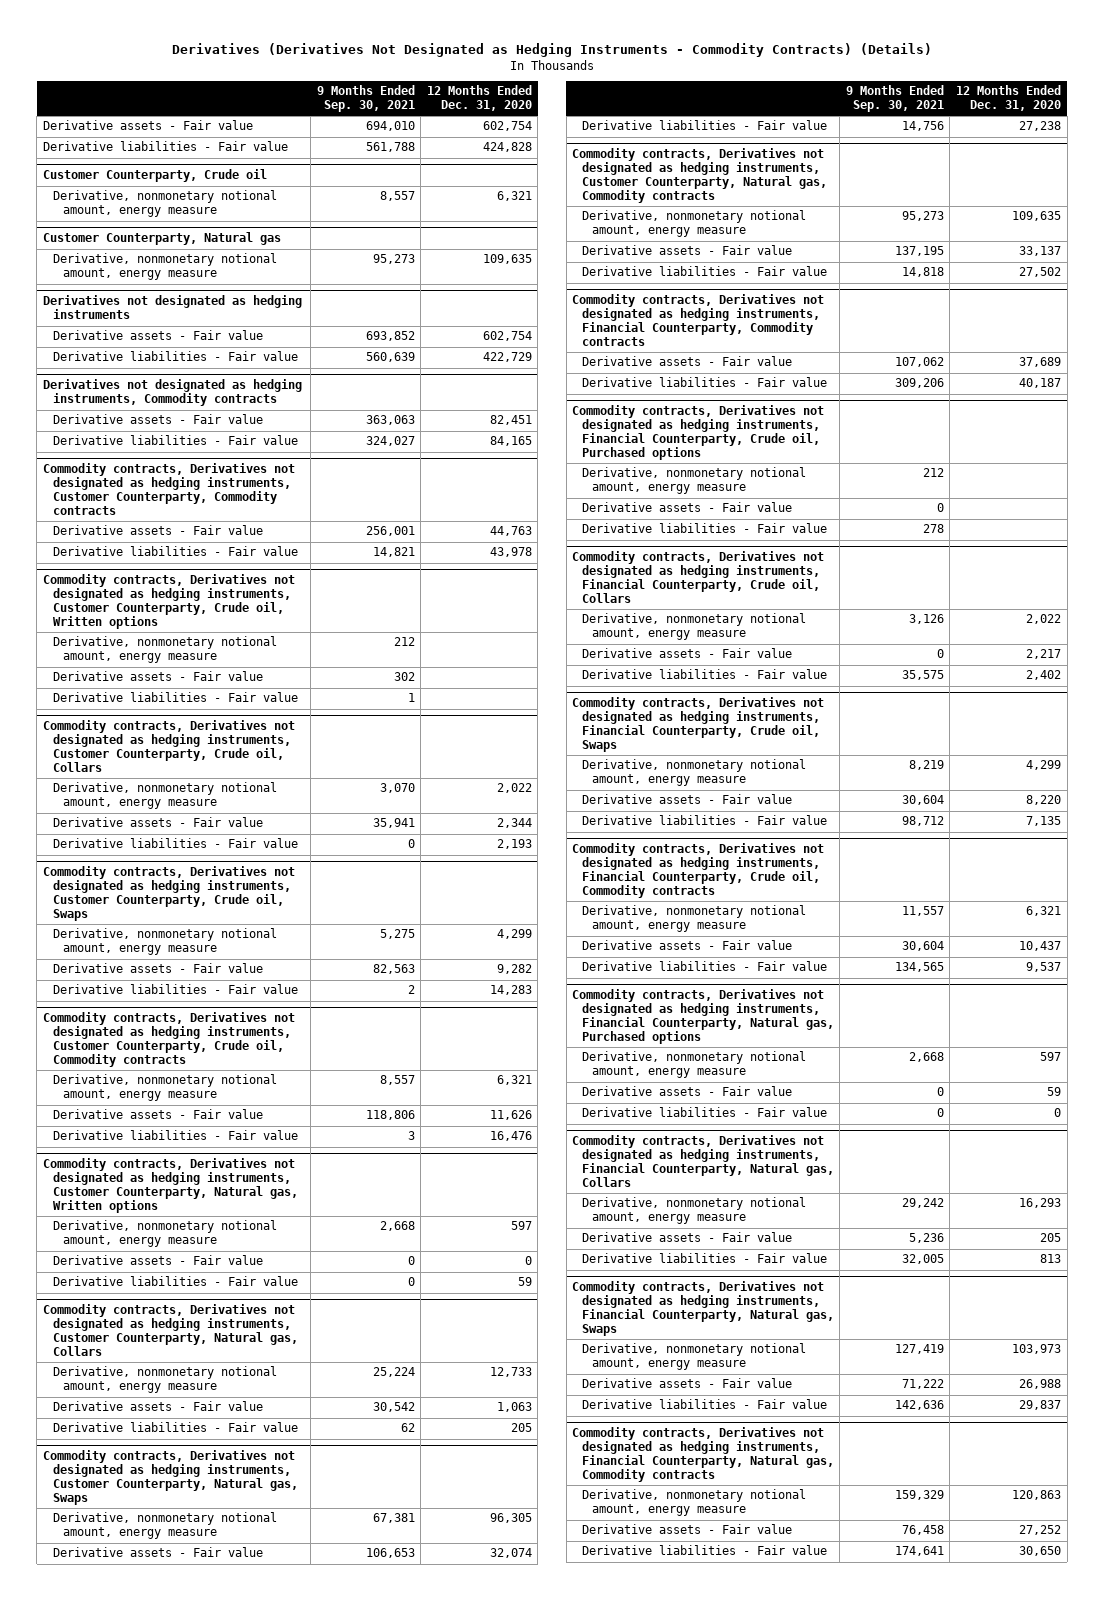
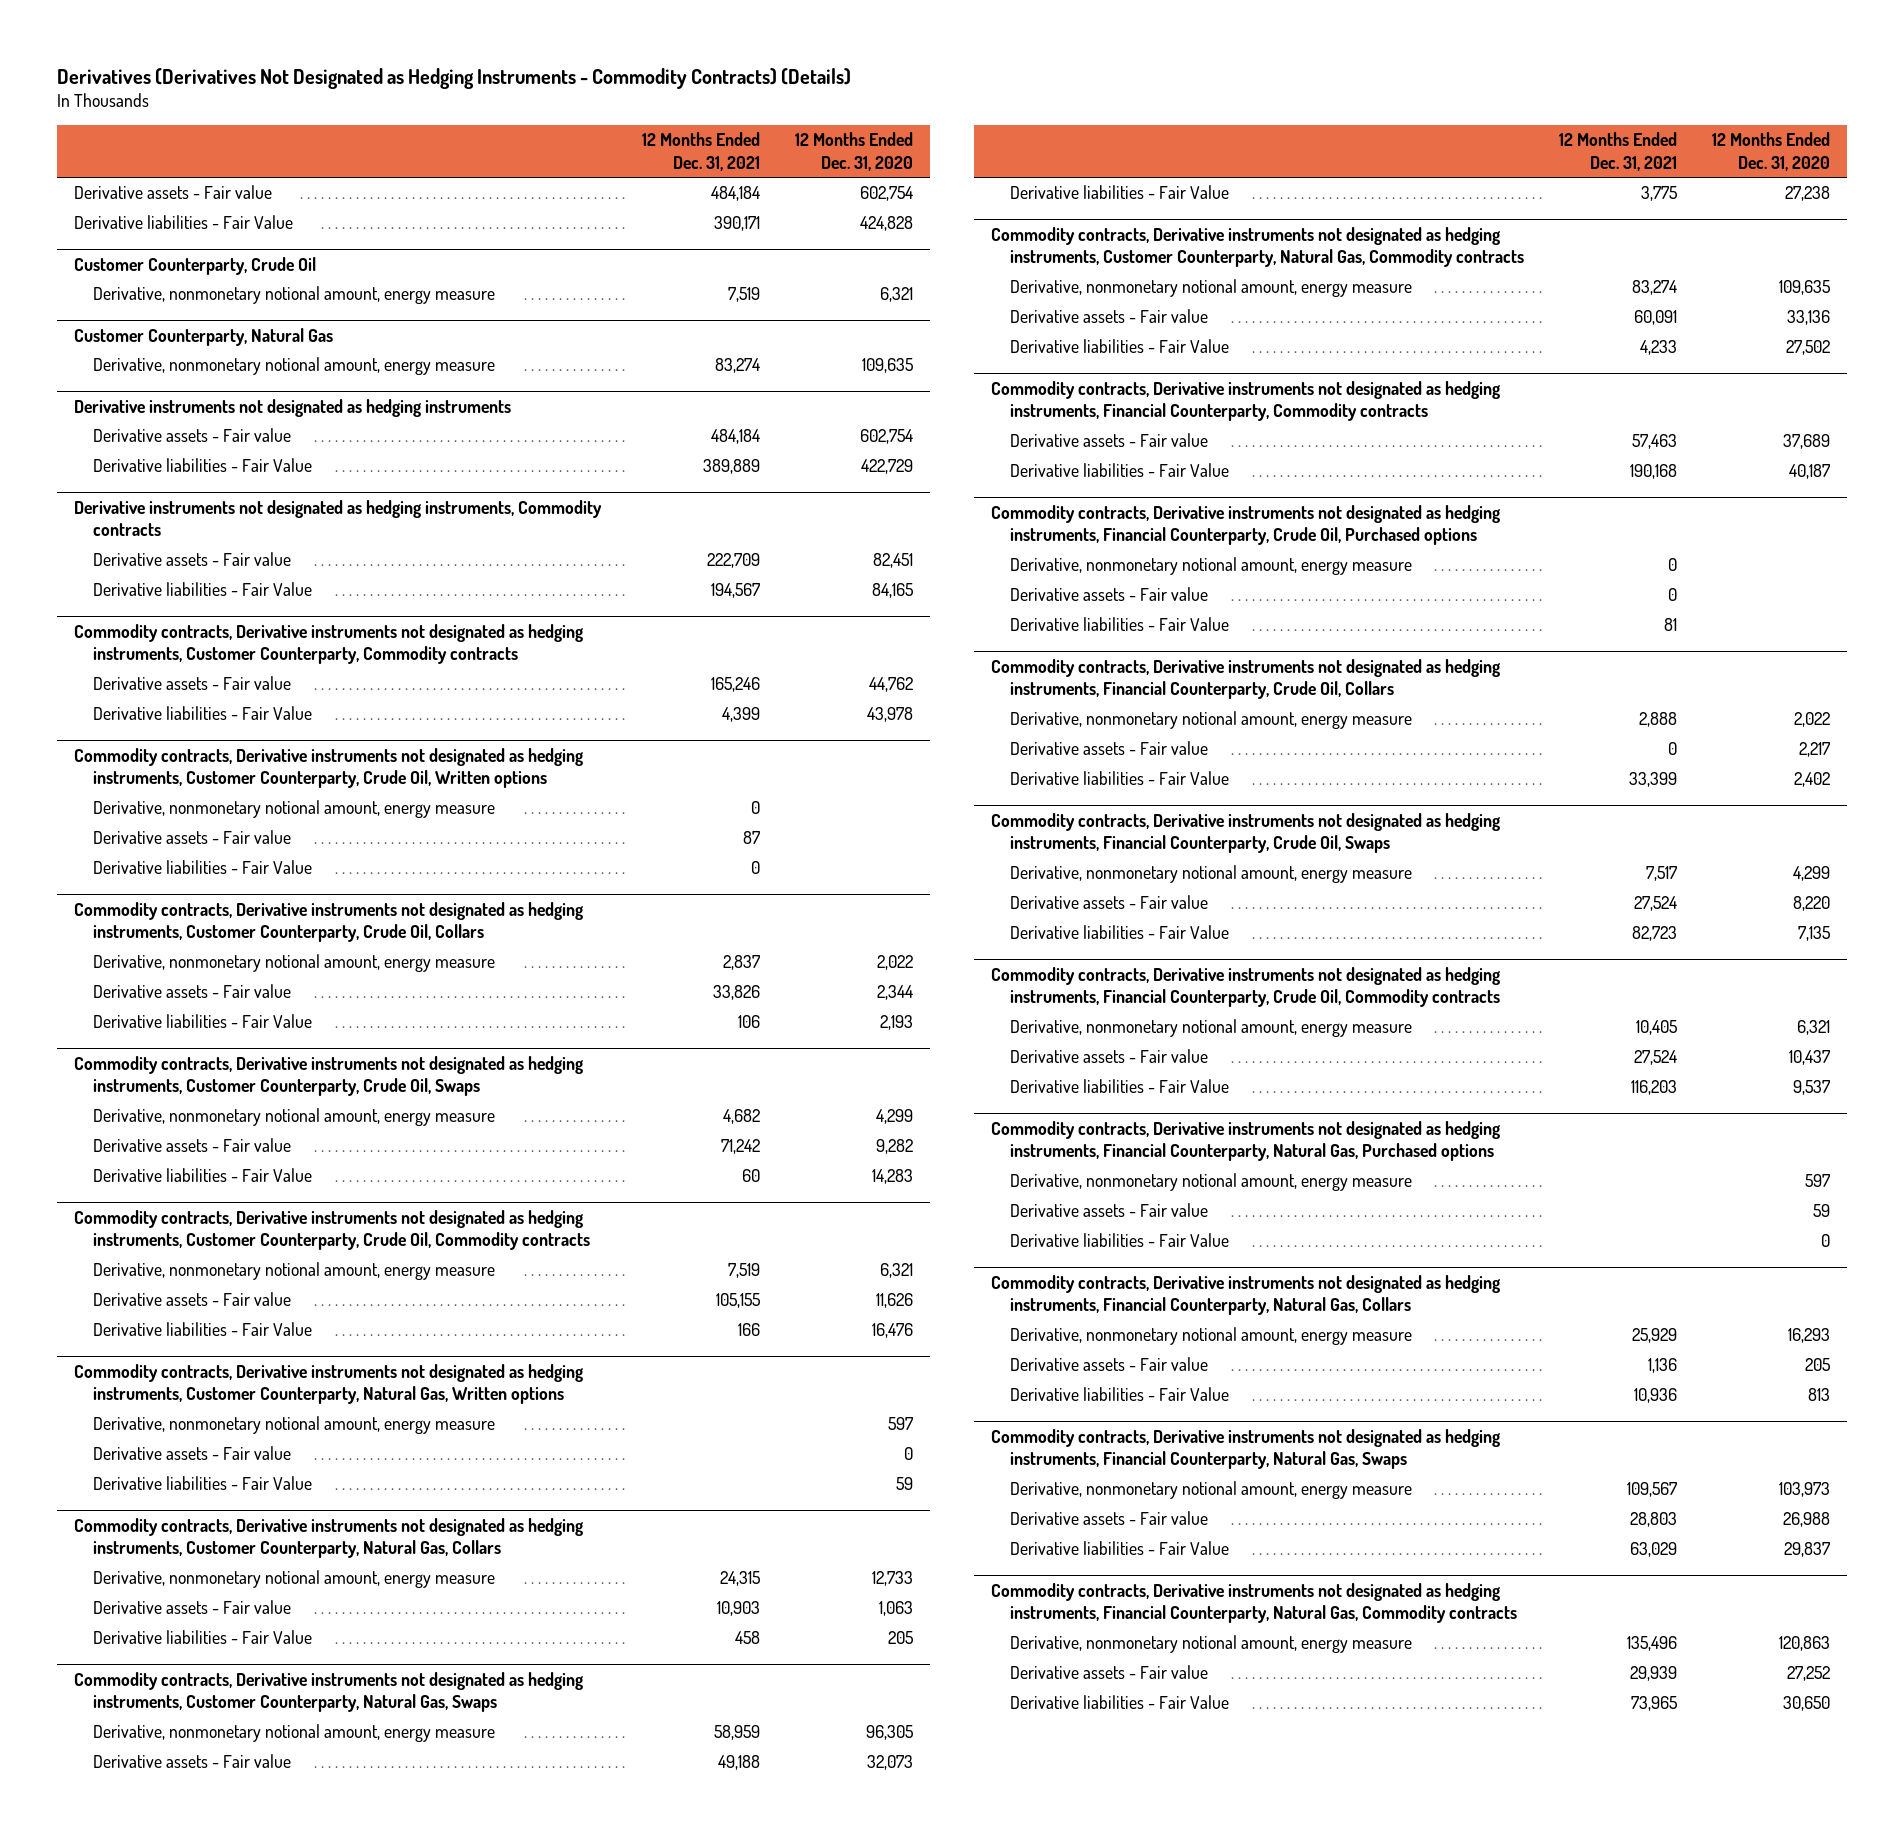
[316,85,415,113] 9 Months Ended Sep. 30, 2021 -> none
none -> [641,132,760,171] 12 Months Ended Dec. 31, 2021
[42,141,288,152] Derivative liabilities - Fair value -> [73,215,293,230] Derivative liabilities - Fair Value
[42,169,267,183] Customer Counterparty, Crude oil -> [73,256,316,275] Customer Counterparty, Crude Oil
[42,232,281,246] Customer Counterparty, Natural gas -> [73,327,333,346] Customer Counterparty, Natural Gas
[42,295,302,320] Derivatives not designated as hedging instruments -> [73,398,511,417] Derivative instruments not designated as hedging instruments
[52,351,298,362] Derivative liabilities - Fair value -> [93,458,313,473] Derivative liabilities - Fair Value
[42,379,302,407] Derivatives not designated as hedging instruments, Commodity contracts -> [73,499,602,537] Derivative instruments not designated as hedging instruments, Commodity contracts
[52,435,298,446] Derivative liabilities - Fair value -> [93,582,313,597] Derivative liabilities - Fair Value
[42,463,295,516] Commodity contracts, Derivatives not designated as hedging instruments, Customer Counterparty, Commodity contracts -> [73,623,583,665] Commodity contracts, Derivative instruments not designated as hedging instruments, Customer Counterparty, Commodity contracts
[489,526,532,537] 44,763 -> [868,677,913,693] 44,762
[52,546,298,557] Derivative liabilities - Fair value -> [93,706,313,721] Derivative liabilities - Fair Value
[42,574,295,630] Commodity contracts, Derivatives not designated as hedging instruments, Customer Counterparty, Crude oil, Written options -> [73,747,583,789] Commodity contracts, Derivative instruments not designated as hedging instruments, Customer Counterparty, Crude Oil, Written options
[52,692,298,703] Derivative liabilities - Fair value -> [93,860,313,875] Derivative liabilities - Fair Value
[42,720,295,773] Commodity contracts, Derivatives not designated as hedging instruments, Customer Counterparty, Crude oil, Collars -> [73,901,583,943] Commodity contracts, Derivative instruments not designated as hedging instruments, Customer Counterparty, Crude Oil, Collars
[52,838,298,849] Derivative liabilities - Fair value -> [93,1014,313,1029] Derivative liabilities - Fair Value
[42,866,295,922] Commodity contracts, Derivatives not designated as hedging instruments, Customer Counterparty, Crude oil, Swaps -> [73,1055,583,1097] Commodity contracts, Derivative instruments not designated as hedging instruments, Customer Counterparty, Crude Oil, Swaps
[52,984,298,995] Derivative liabilities - Fair value -> [93,1168,313,1183] Derivative liabilities - Fair Value
[42,1012,295,1068] Commodity contracts, Derivatives not designated as hedging instruments, Customer Counterparty, Crude oil, Commodity contracts -> [73,1209,591,1251] Commodity contracts, Derivative instruments not designated as hedging instruments, Customer Counterparty, Crude Oil, Commodity contracts
[52,1130,298,1141] Derivative liabilities - Fair value -> [93,1322,313,1337] Derivative liabilities - Fair Value
[42,1158,298,1214] Commodity contracts, Derivatives not designated as hedging instruments, Customer Counterparty, Natural gas, Written options -> [73,1363,583,1405] Commodity contracts, Derivative instruments not designated as hedging instruments, Customer Counterparty, Natural Gas, Written options
[52,1276,298,1287] Derivative liabilities - Fair value -> [93,1476,313,1491] Derivative liabilities - Fair Value
[42,1304,298,1357] Commodity contracts, Derivatives not designated as hedging instruments, Customer Counterparty, Natural gas, Collars -> [73,1517,583,1559] Commodity contracts, Derivative instruments not designated as hedging instruments, Customer Counterparty, Natural Gas, Collars
[52,1422,298,1433] Derivative liabilities - Fair value -> [93,1630,313,1645] Derivative liabilities - Fair Value
[42,1450,298,1506] Commodity contracts, Derivatives not designated as hedging instruments, Customer Counterparty, Natural gas, Swaps -> [73,1671,583,1713] Commodity contracts, Derivative instruments not designated as hedging instruments, Customer Counterparty, Natural Gas, Swaps
[489,1548,532,1559] 32,074 -> [866,1755,913,1771] 32,073
[581,120,827,131] Derivative liabilities - Fair value -> [1010,185,1230,200] Derivative liabilities - Fair Value
[572,148,827,204] Commodity contracts, Derivatives not designated as hedging instruments, Customer Counterparty, Natural gas, Commodity contracts -> [990,226,1525,268] Commodity contracts, Derivative instruments not designated as hedging instruments, Customer Counterparty, Natural Gas, Commodity contracts
[1019,246,1062,257] 33,137 -> [1786,310,1830,326] 33,136
[581,266,827,277] Derivative liabilities - Fair value -> [1010,339,1230,354] Derivative liabilities - Fair Value
[572,294,825,347] Commodity contracts, Derivatives not designated as hedging instruments, Financial Counterparty, Commodity contracts -> [990,380,1500,422] Commodity contracts, Derivative instruments not designated as hedging instruments, Financial Counterparty, Commodity contracts
[581,377,827,388] Derivative liabilities - Fair value -> [1010,463,1230,478] Derivative liabilities - Fair Value
[572,405,825,461] Commodity contracts, Derivatives not designated as hedging instruments, Financial Counterparty, Crude oil, Purchased options -> [990,504,1500,546] Commodity contracts, Derivative instruments not designated as hedging instruments, Financial Counterparty, Crude Oil, Purchased options
[581,523,827,534] Derivative liabilities - Fair value -> [1010,617,1230,632] Derivative liabilities - Fair Value
[572,551,825,604] Commodity contracts, Derivatives not designated as hedging instruments, Financial Counterparty, Crude oil, Collars -> [990,658,1500,700] Commodity contracts, Derivative instruments not designated as hedging instruments, Financial Counterparty, Crude Oil, Collars
[581,669,827,680] Derivative liabilities - Fair value -> [1010,771,1230,786] Derivative liabilities - Fair Value
[572,697,825,753] Commodity contracts, Derivatives not designated as hedging instruments, Financial Counterparty, Crude oil, Swaps -> [990,812,1500,854] Commodity contracts, Derivative instruments not designated as hedging instruments, Financial Counterparty, Crude Oil, Swaps
[581,815,827,826] Derivative liabilities - Fair value -> [1010,925,1230,940] Derivative liabilities - Fair Value
[572,843,825,899] Commodity contracts, Derivatives not designated as hedging instruments, Financial Counterparty, Crude oil, Commodity contracts -> [990,966,1501,1008] Commodity contracts, Derivative instruments not designated as hedging instruments, Financial Counterparty, Crude Oil, Commodity contracts
[581,961,827,972] Derivative liabilities - Fair value -> [1010,1079,1230,1094] Derivative liabilities - Fair Value
[572,989,834,1045] Commodity contracts, Derivatives not designated as hedging instruments, Financial Counterparty, Natural gas, Purchased options -> [990,1120,1500,1162] Commodity contracts, Derivative instruments not designated as hedging instruments, Financial Counterparty, Natural Gas, Purchased options
[581,1107,827,1118] Derivative liabilities - Fair value -> [1010,1233,1230,1248] Derivative liabilities - Fair Value
[572,1135,834,1188] Commodity contracts, Derivatives not designated as hedging instruments, Financial Counterparty, Natural gas, Collars -> [990,1274,1500,1316] Commodity contracts, Derivative instruments not designated as hedging instruments, Financial Counterparty, Natural Gas, Collars
[581,1253,827,1264] Derivative liabilities - Fair value -> [1010,1387,1230,1402] Derivative liabilities - Fair Value
[572,1281,834,1337] Commodity contracts, Derivatives not designated as hedging instruments, Financial Counterparty, Natural gas, Swaps -> [990,1428,1500,1470] Commodity contracts, Derivative instruments not designated as hedging instruments, Financial Counterparty, Natural Gas, Swaps
[581,1399,827,1410] Derivative liabilities - Fair value -> [1010,1541,1230,1556] Derivative liabilities - Fair Value
[572,1427,834,1483] Commodity contracts, Derivatives not designated as hedging instruments, Financial Counterparty, Natural gas, Commodity contracts -> [990,1582,1518,1624] Commodity contracts, Derivative instruments not designated as hedging instruments, Financial Counterparty, Natural Gas, Commodity contracts
[581,1545,827,1556] Derivative liabilities - Fair value -> [1010,1695,1230,1710] Derivative liabilities - Fair Value

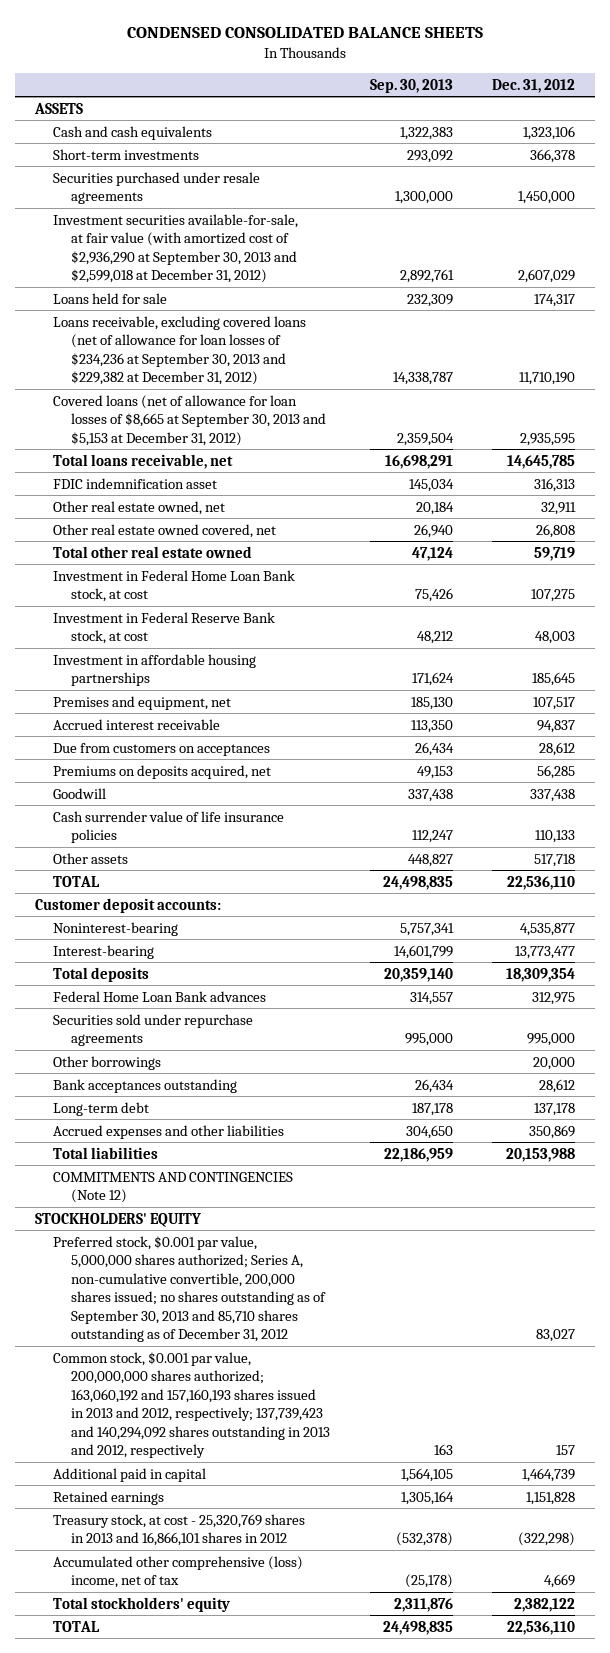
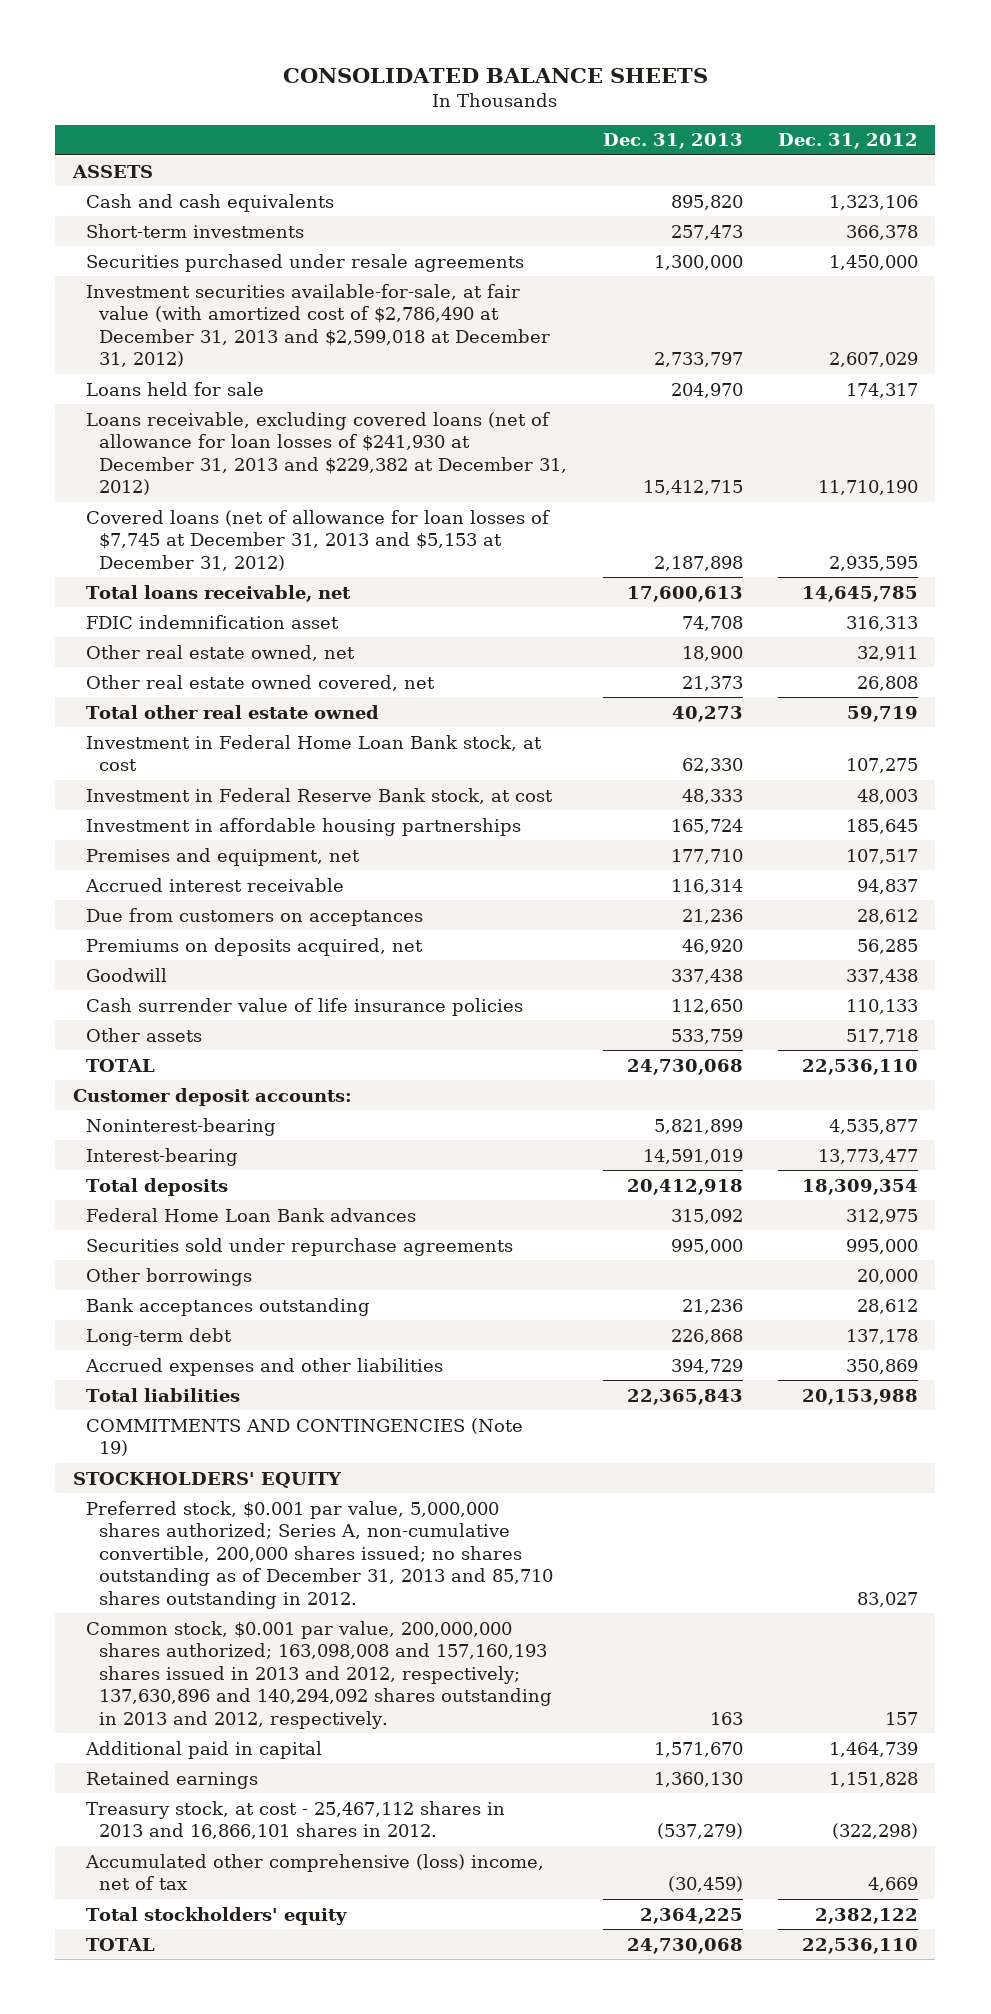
[126,27,483,39] CONDENSED CONSOLIDATED BALANCE SHEETS -> [283,67,709,83] CONSOLIDATED BALANCE SHEETS
[369,78,453,93] Sep. 30, 2013 -> none
none -> [602,133,743,150] Dec. 31, 2013
[53,213,299,284] Investment securities available-for-sale, at fair value (with amortized cost of $2,936,290 at September 30, 2013 and $2,599,018 at December 31, 2012) -> [86,283,551,368] Investment securities available-for-sale, at fair value (with amortized cost of $2,786,490 at December 31, 2013 and $2,599,018 at December 31, 2012)
[53,315,307,386] Loans receivable, excluding covered loans (net of allowance for loan losses of $234,236 at September 30, 2013 and $229,382 at December 31, 2012) -> [86,411,568,496] Loans receivable, excluding covered loans (net of allowance for loan losses of $241,930 at December 31, 2013 and $229,382 at December 31, 2012)
[53,394,327,446] Covered loans (net of allowance for loan losses of $8,665 at September 30, 2013 and $5,153 at December 31, 2012) -> [86,509,551,571] Covered loans (net of allowance for loan losses of $7,745 at December 31, 2013 and $5,153 at December 31, 2012)
[53,1171,294,1204] COMMITMENTS AND CONTINGENCIES (Note 12) -> [86,1417,524,1457] COMMITMENTS AND CONTINGENCIES (Note 19)
[53,1235,327,1343] Preferred stock, $0.001 par value, 5,000,000 shares authorized; Series A, non-cumulative convertible, 200,000 shares issued; no shares outstanding as of September 30, 2013 and 85,710 shares outstanding as of December 31, 2012 -> [86,1500,554,1609] Preferred stock, $0.001 par value, 5,000,000 shares authorized; Series A, non-cumulative convertible, 200,000 shares issued; no shares outstanding as of December 31, 2013 and 85,710 shares outstanding in 2012.
[53,1351,331,1459] Common stock, $0.001 par value, 200,000,000 shares authorized; 163,060,192 and 157,160,193 shares issued in 2013 and 2012, respectively; 137,739,423 and 140,294,092 shares outstanding in 2013 and 2012, respectively -> [86,1620,553,1729] Common stock, $0.001 par value, 200,000,000 shares authorized; 163,098,008 and 157,160,193 shares issued in 2013 and 2012, respectively; 137,630,896 and 140,294,092 shares outstanding in 2013 and 2012, respectively.
[53,1513,306,1547] Treasury stock, at cost - 25,320,769 shares in 2013 and 16,866,101 shares in 2012 -> [86,1800,506,1840] Treasury stock, at cost - 25,467,112 shares in 2013 and 16,866,101 shares in 2012.

